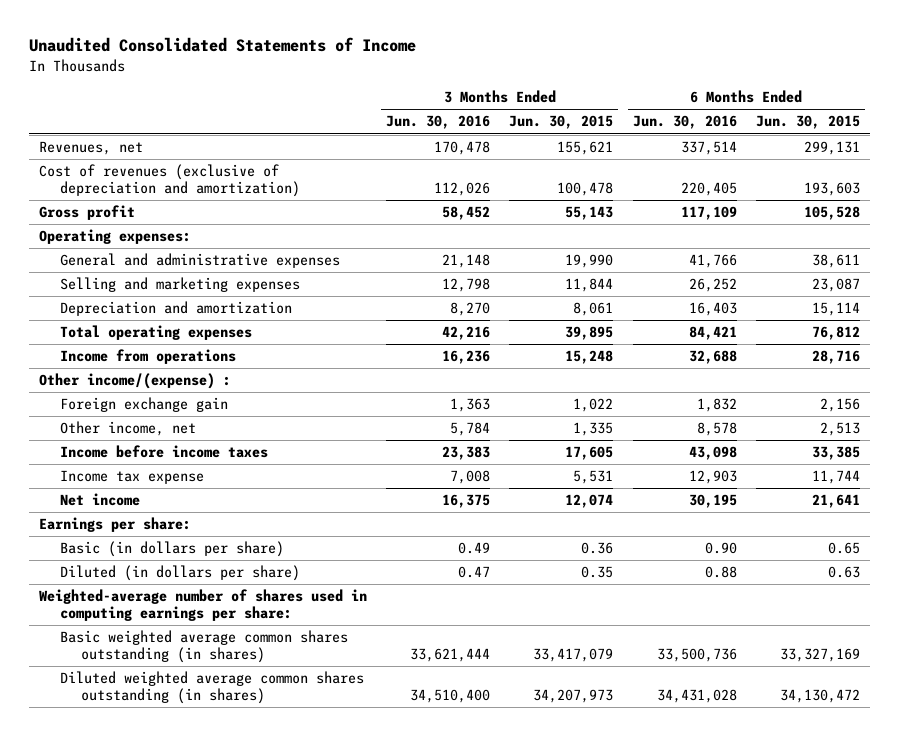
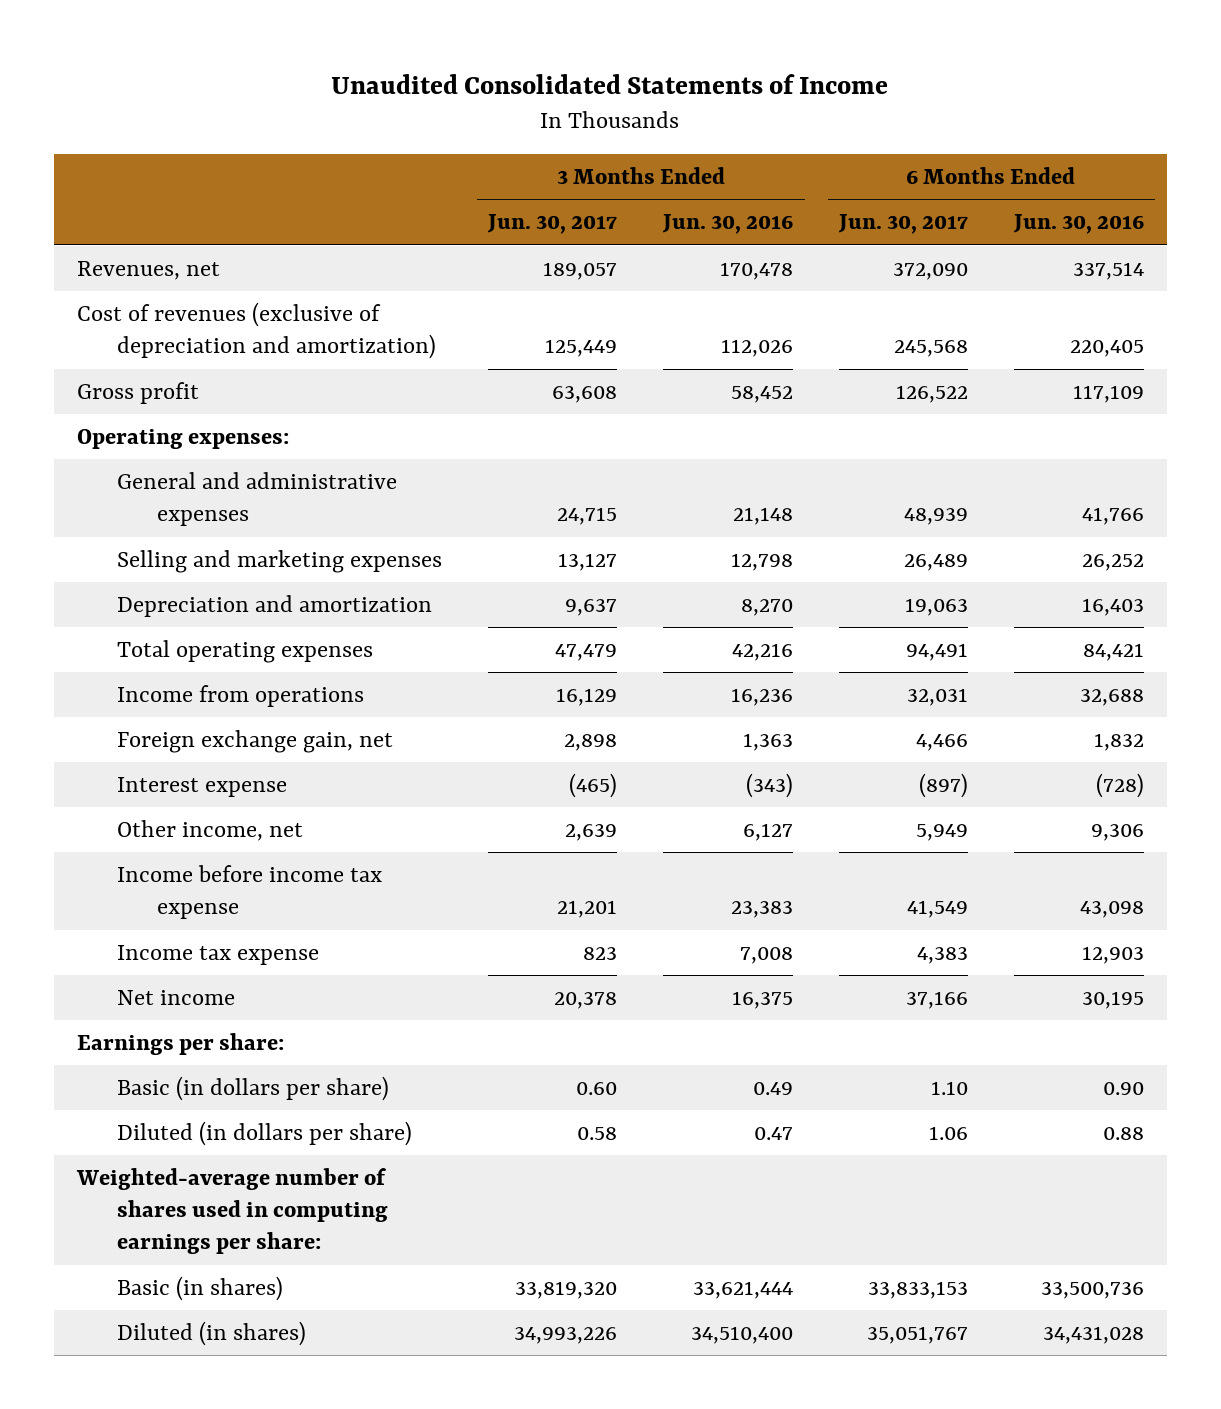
[509,115,614,130] Jun. 30, 2015 -> none
[755,115,860,130] Jun. 30, 2015 -> none
none -> [487,214,618,235] Jun. 30, 2017
none -> [837,214,968,235] Jun. 30, 2017
[38,373,231,390] Other income/(expense) : -> none
[59,397,228,413] Foreign exchange gain -> [117,729,394,753] Foreign exchange gain, net
none -> [117,776,288,797] Interest expense
[449,422,490,437] 5,784 -> [743,822,794,841] 6,127
[696,422,737,437] 8,578 -> [1090,823,1144,841] 9,306
[59,445,268,459] Income before income taxes -> [117,864,383,920] Income before income tax expense
[59,630,348,664] Basic weighted average common shares outstanding (in shares) -> [117,1275,284,1301] Basic (in shares)
[59,671,364,705] Diluted weighted average common shares outstanding (in shares) -> [117,1320,307,1346] Diluted (in shares)

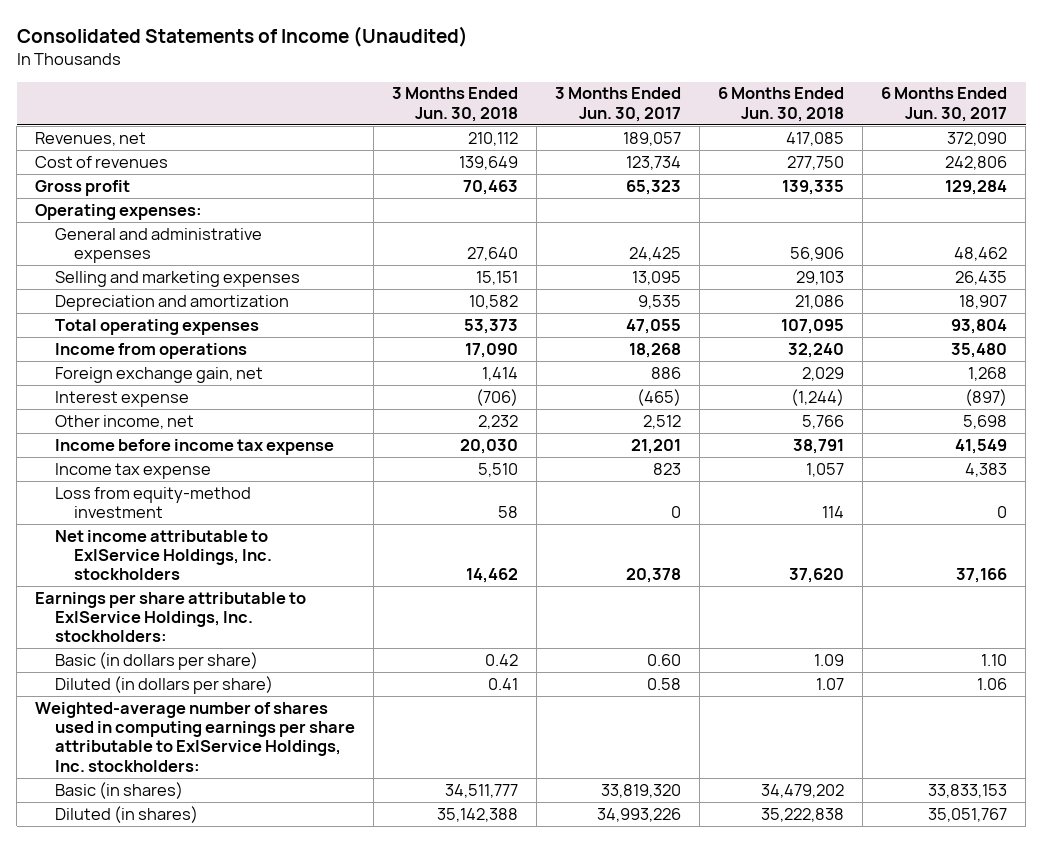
[331,73,889,94] Unaudited Consolidated Statements of Income -> [16,25,468,47] Consolidated Statements of Income (Unaudited)
[662,214,794,235] Jun. 30, 2016 -> none
[1012,214,1144,235] Jun. 30, 2016 -> none
none -> [391,87,518,122] 3 Months Ended Jun. 30, 2018
none -> [717,87,844,122] 6 Months Ended Jun. 30, 2018
[77,301,437,360] Cost of revenues (exclusive of depreciation and amortization) -> [35,155,169,168] Cost of revenues
[545,339,618,358] 125,449 -> [625,155,681,170] 123,734
[893,340,968,358] 245,568 -> [945,155,1008,170] 242,806
[552,385,618,403] 63,608 -> [625,179,681,195] 65,323
[895,384,968,403] 126,522 -> [945,179,1008,195] 129,284
[557,507,618,526] 24,715 -> [628,247,681,262] 24,425
[903,508,968,526] 48,939 -> [954,247,1008,262] 48,462
[558,552,618,571] 13,127 -> [631,270,681,285] 13,095
[903,553,968,571] 26,489 -> [955,270,1008,285] 26,435
[565,598,618,616] 9,637 -> [637,294,681,309] 9,535
[904,597,968,616] 19,063 -> [959,294,1008,309] 18,907
[555,643,618,661] 47,479 -> [625,318,681,334] 47,055
[905,642,968,661] 94,491 -> [951,318,1008,334] 93,804
[556,687,618,706] 16,129 -> [628,342,681,358] 18,268
[906,687,968,706] 32,031 -> [951,342,1008,358] 35,480
[564,733,618,751] 2,898 -> [650,366,681,379] 886
[915,733,968,751] 4,466 -> [968,366,1008,381] 1,268
[565,823,618,841] 2,639 -> [642,414,681,429] 2,512
[915,823,968,841] 5,949 -> [963,414,1008,429] 5,698
none -> [54,486,251,519] Loss from equity-method investment
[117,989,236,1005] Net income -> [54,529,273,581] Net income attributable to ExlService Holdings, Inc. stockholders
[77,1032,285,1055] Earnings per share: -> [35,591,307,643] Earnings per share attributable to ExlService Holdings, Inc. stockholders:
[76,1167,389,1255] Weighted-average number of shares used in computing earnings per share: -> [35,701,355,772] Weighted-average number of shares used in computing earnings per share attributable to ExlService Holdings, Inc. stockholders:

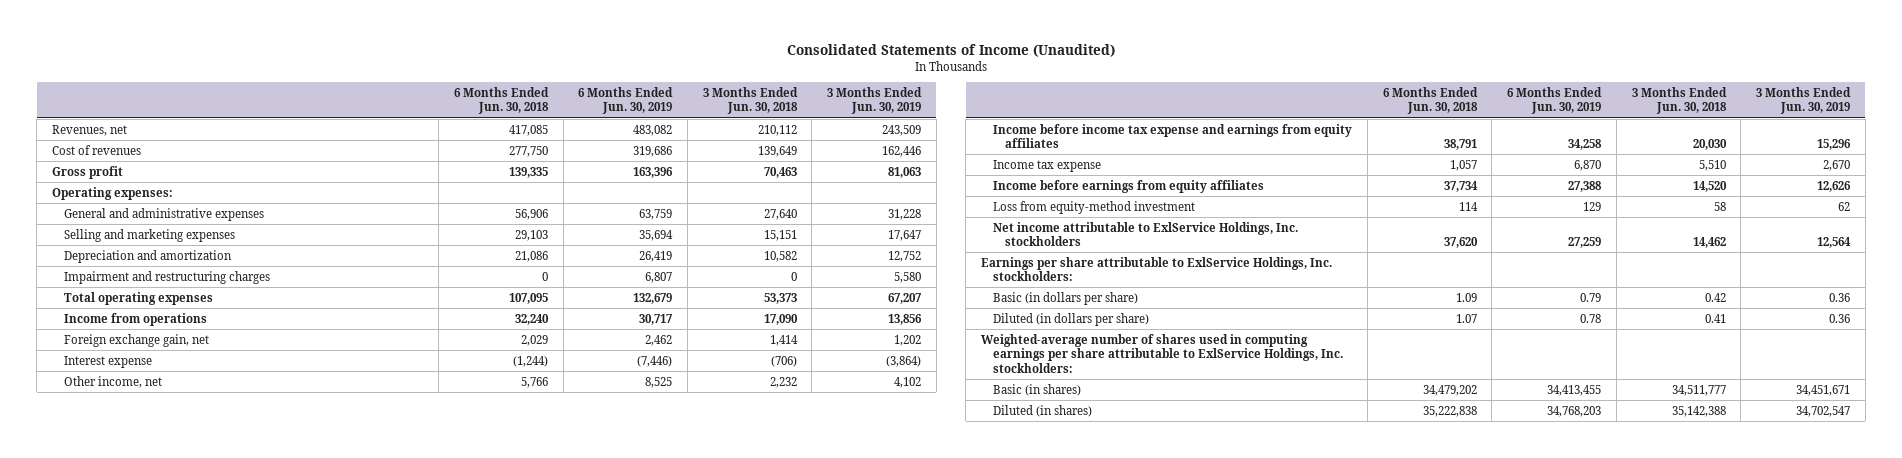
[554,87,681,122] 3 Months Ended Jun. 30, 2017 -> none
[881,87,1008,122] 6 Months Ended Jun. 30, 2017 -> none
none -> [578,86,674,115] 6 Months Ended Jun. 30, 2019
none -> [827,86,923,115] 3 Months Ended Jun. 30, 2019
none -> [64,270,271,284] Impairment and restructuring charges
[54,438,334,455] Income before income tax expense -> [993,123,1353,149] Income before income tax expense and earnings from equity affiliates
none -> [993,179,1265,193] Income before earnings from equity affiliates

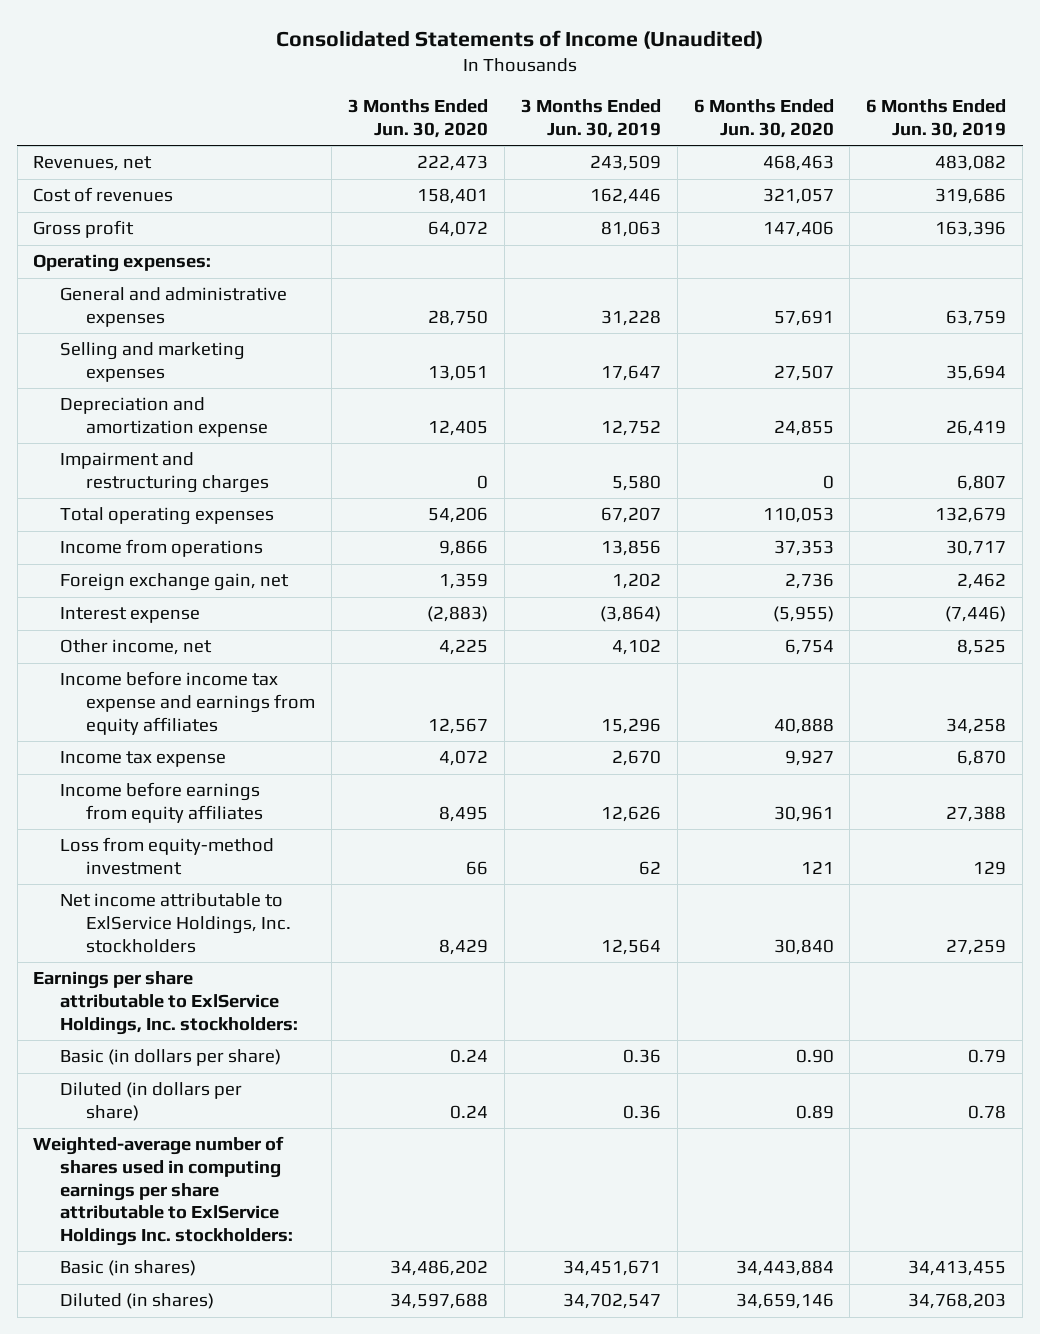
[453,86,549,115] 6 Months Ended Jun. 30, 2018 -> none
[702,86,798,115] 3 Months Ended Jun. 30, 2018 -> none
none -> [348,98,489,138] 3 Months Ended Jun. 30, 2020
none -> [693,98,834,138] 6 Months Ended Jun. 30, 2020
[64,249,233,263] Depreciation and amortization -> [59,397,269,438] Depreciation and amortization expense
[980,333,1344,373] Weighted-average number of shares used in computing earnings per share attributable to ExlService Holdings, Inc. stockholders: -> [33,1136,293,1246] Weighted-average number of shares used in computing earnings per share attributable to ExlService Holdings Inc. stockholders:

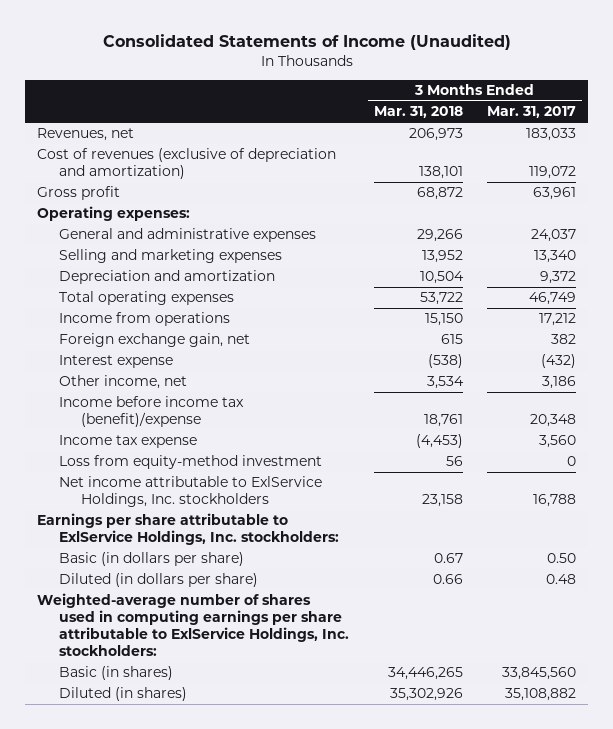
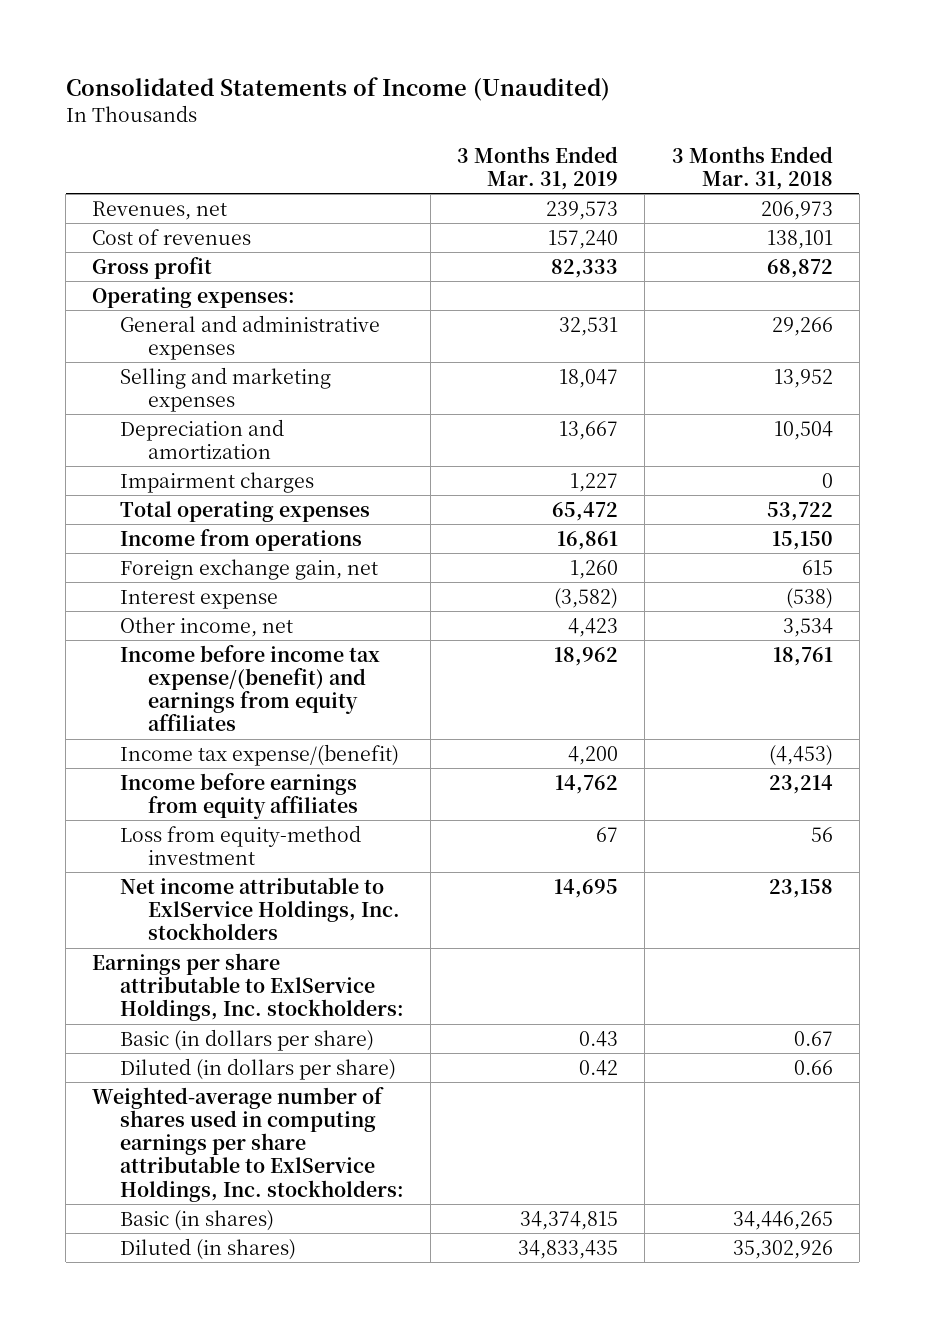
[487,106,577,119] Mar. 31, 2017 -> none
none -> [457,145,619,190] 3 Months Ended Mar. 31, 2019
[37,148,337,180] Cost of revenues (exclusive of depreciation and amortization) -> [92,228,252,245] Cost of revenues
none -> [120,471,315,493] Impairment charges
[59,396,245,428] Income before income tax (benefit)/expense -> [120,644,381,732] Income before income tax expense/(benefit) and earnings from equity affiliates
[59,435,198,449] Income tax expense -> [120,743,400,766] Income tax expense/(benefit)
none -> [120,772,358,819] Income before earnings from equity affiliates

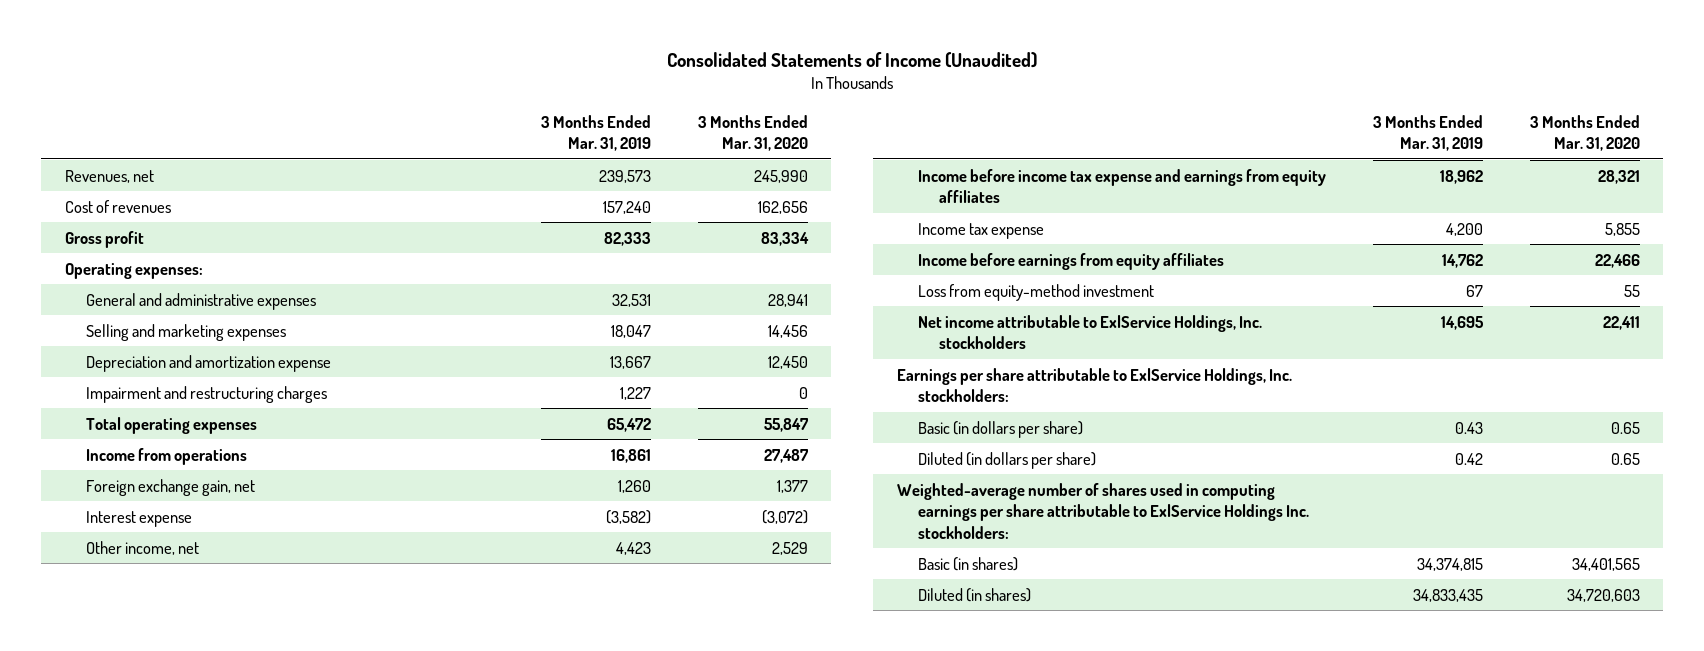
[671,145,833,190] 3 Months Ended Mar. 31, 2018 -> none
none -> [697,114,808,152] 3 Months Ended Mar. 31, 2020
[120,418,285,459] Depreciation and amortization -> [85,354,331,372] Depreciation and amortization expense
[120,471,315,493] Impairment charges -> [85,385,327,403] Impairment and restructuring charges
[120,644,381,732] Income before income tax expense/(benefit) and earnings from equity affiliates -> [917,168,1326,204] Income before income tax expense and earnings from equity affiliates
[120,743,400,766] Income tax expense/(benefit) -> [917,222,1044,239] Income tax expense
[92,1086,405,1202] Weighted-average number of shares used in computing earnings per share attributable to ExlService Holdings, Inc. stockholders: -> [896,482,1309,539] Weighted-average number of shares used in computing earnings per share attributable to ExlService Holdings Inc. stockholders:

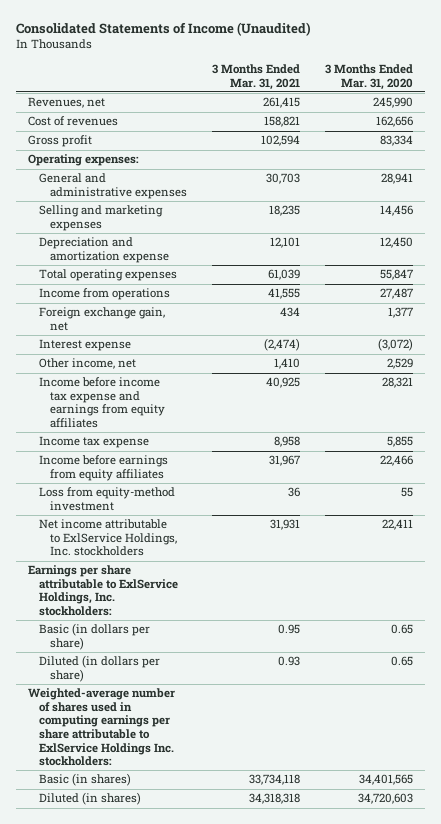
[540,114,651,152] 3 Months Ended Mar. 31, 2019 -> none
none -> [211,64,300,90] 3 Months Ended Mar. 31, 2021
[85,385,327,403] Impairment and restructuring charges -> none

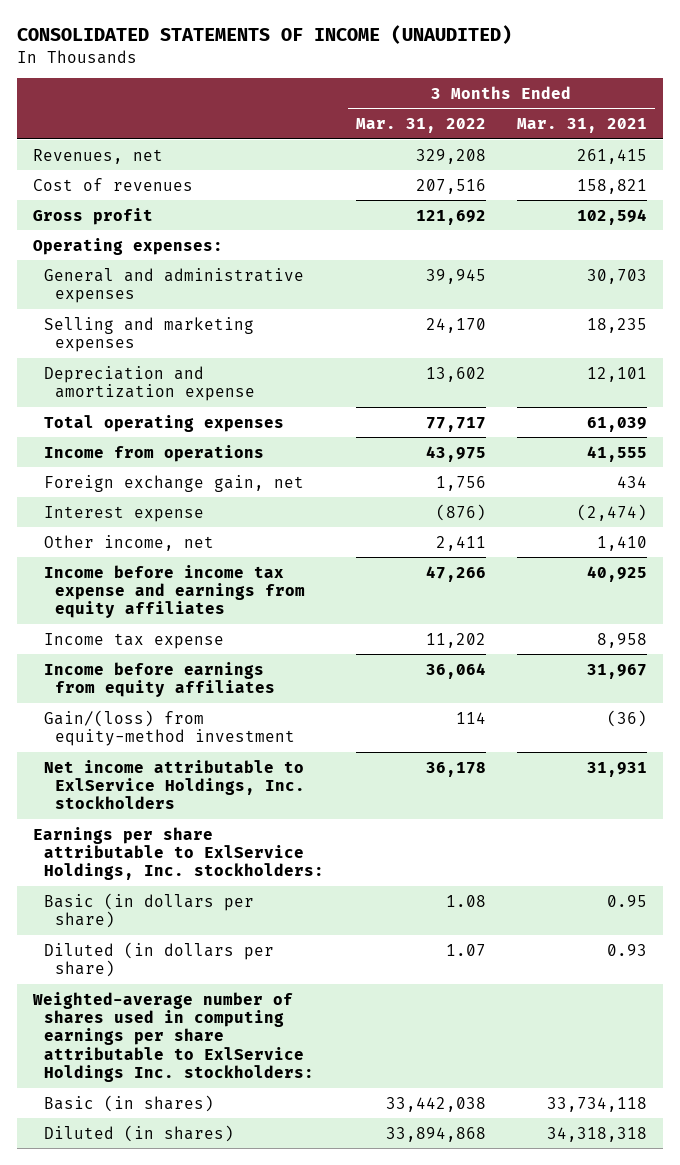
[15,22,311,37] Consolidated Statements of Income (Unaudited) -> [17,25,513,45] CONSOLIDATED STATEMENTS OF INCOME (UNAUDITED)
[324,64,413,90] 3 Months Ended Mar. 31, 2020 -> none
none -> [355,118,486,134] Mar. 31, 2022
[39,487,176,511] Loss from equity-method investment -> [44,709,296,746] Gain/(loss) from equity-method investment
[287,487,300,498] 36 -> [607,709,648,727] (36)

